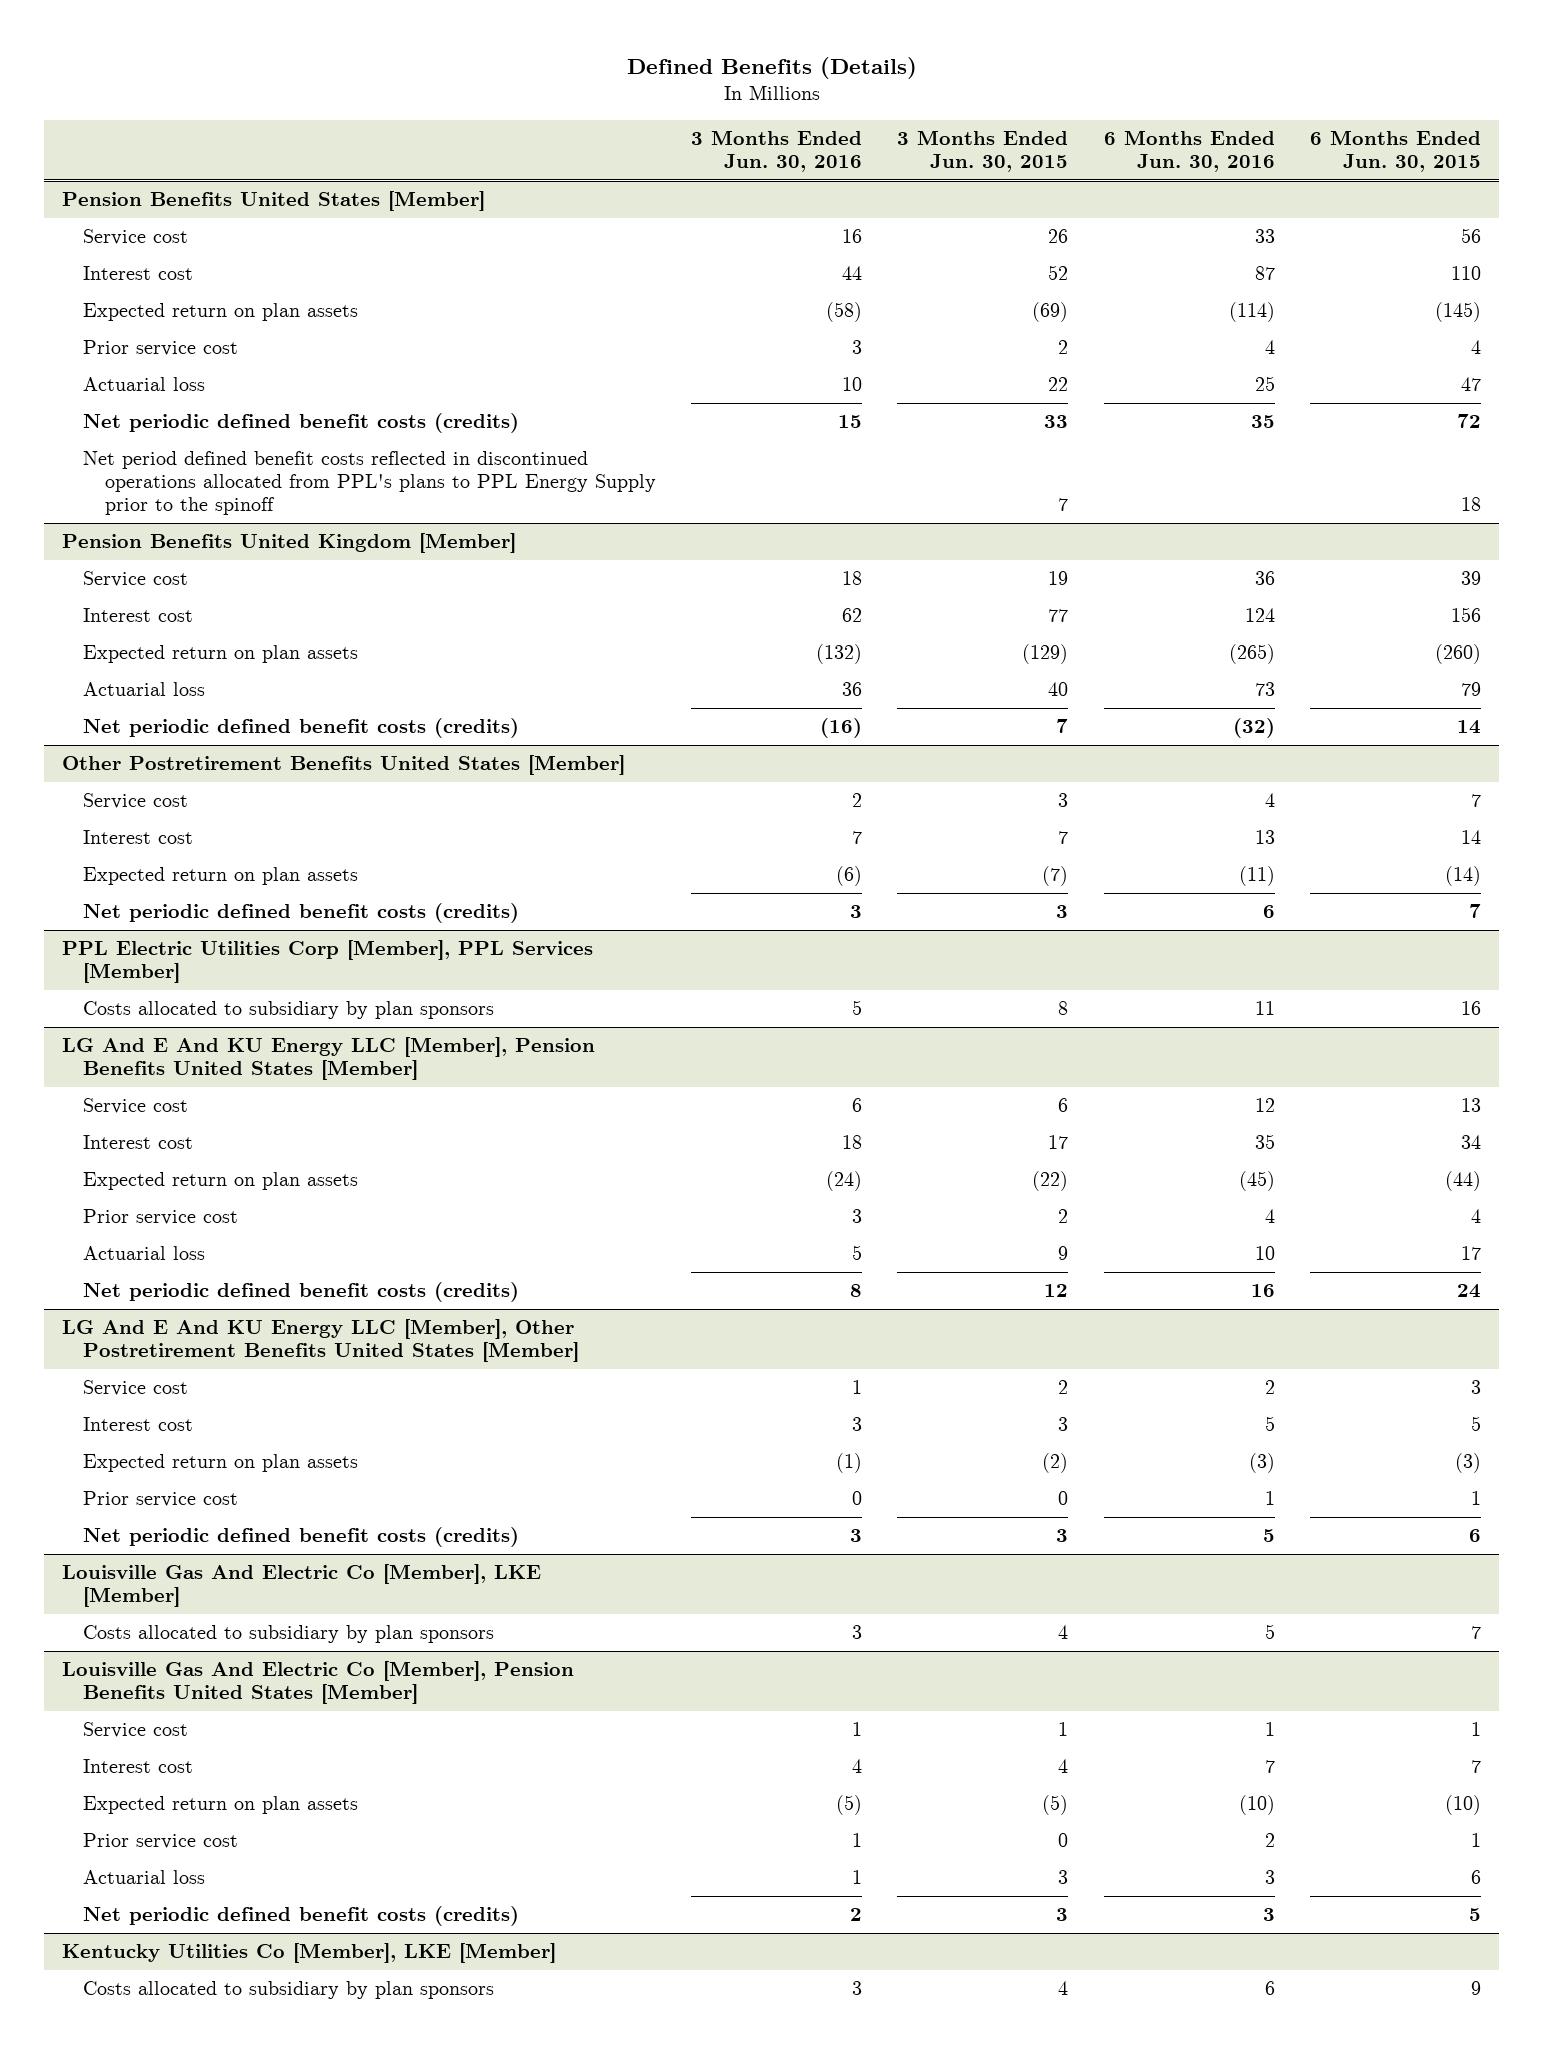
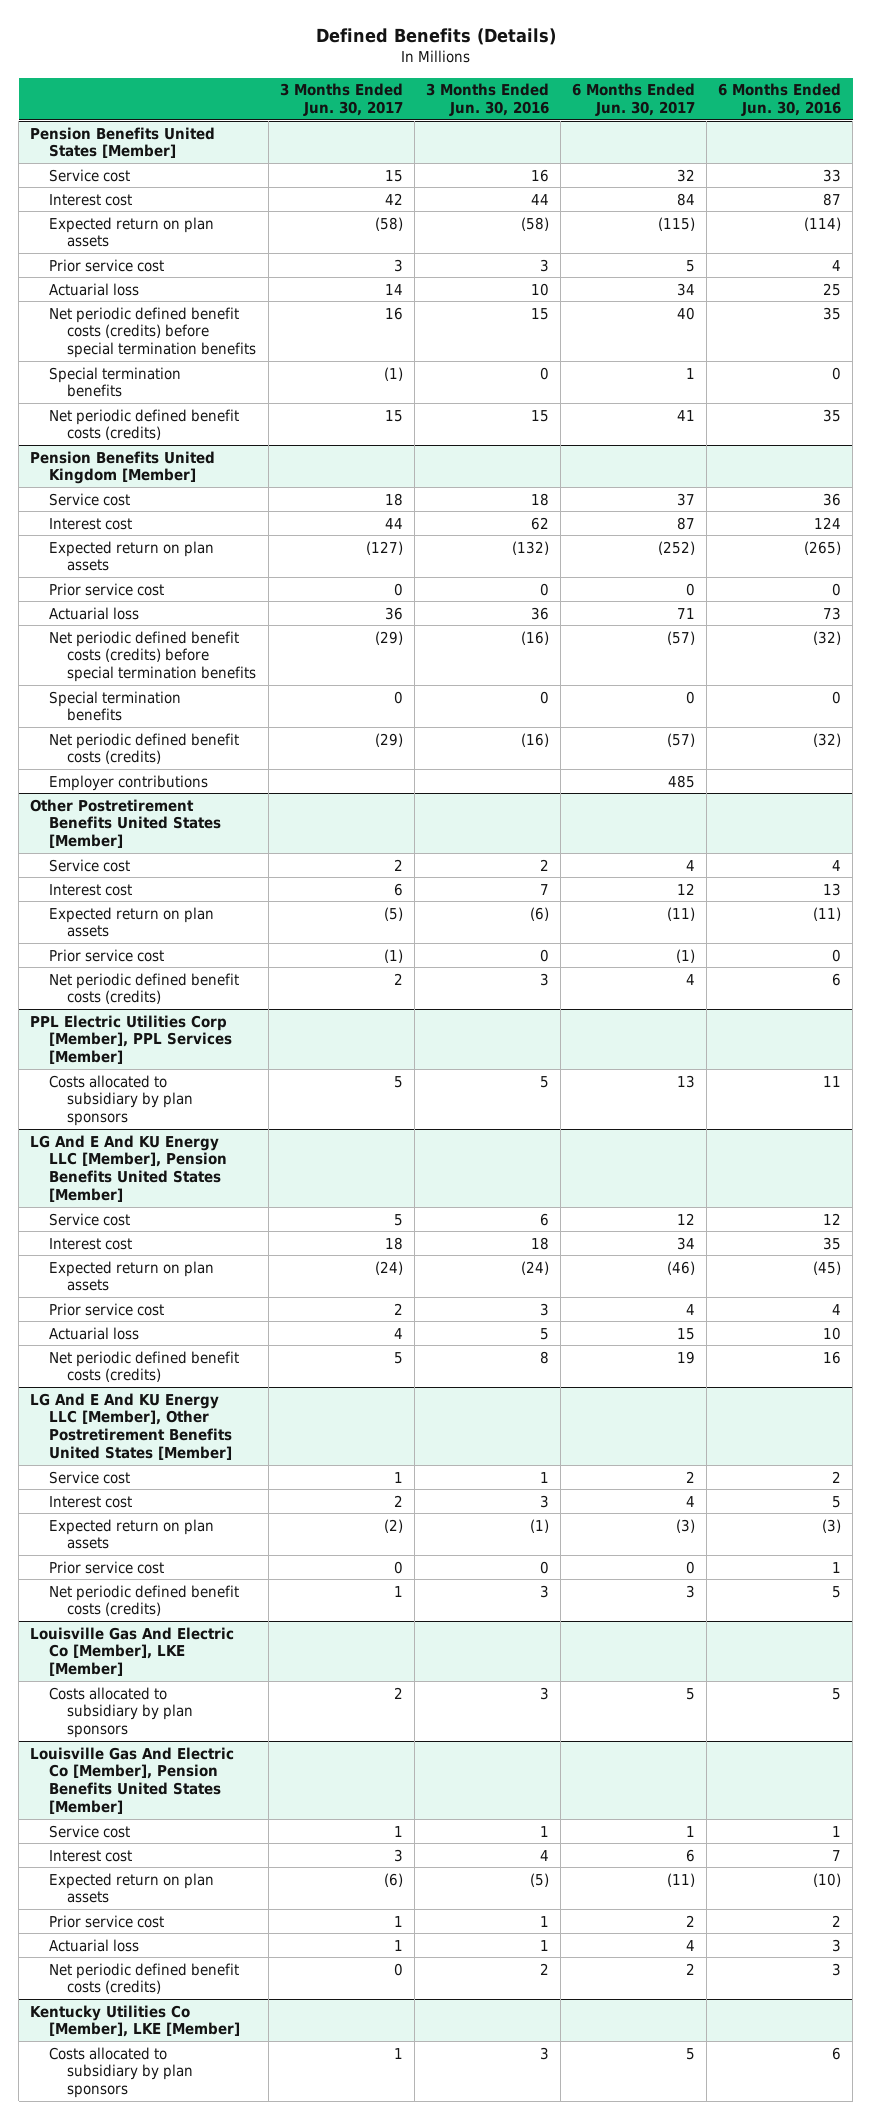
[897,129,1069,172] 3 Months Ended Jun. 30, 2015 -> none
[1310,129,1482,172] 6 Months Ended Jun. 30, 2015 -> none
none -> [279,83,403,117] 3 Months Ended Jun. 30, 2017
none -> [572,83,696,117] 6 Months Ended Jun. 30, 2017
none -> [48,306,257,359] Net periodic defined benefit costs (credits) before special termination benefits
none -> [48,366,181,398] Special termination benefits
[83,450,656,516] Net period defined benefit costs reflected in discontinued operations allocated from PPL's plans to PPL Energy Supply prior to the spinoff -> none
none -> [48,582,164,596] Prior service cost
none -> [48,630,257,683] Net periodic defined benefit costs (credits) before special termination benefits
none -> [48,690,181,722] Special termination benefits
none -> [48,774,208,791] Employer contributions
none -> [48,948,164,962] Prior service cost

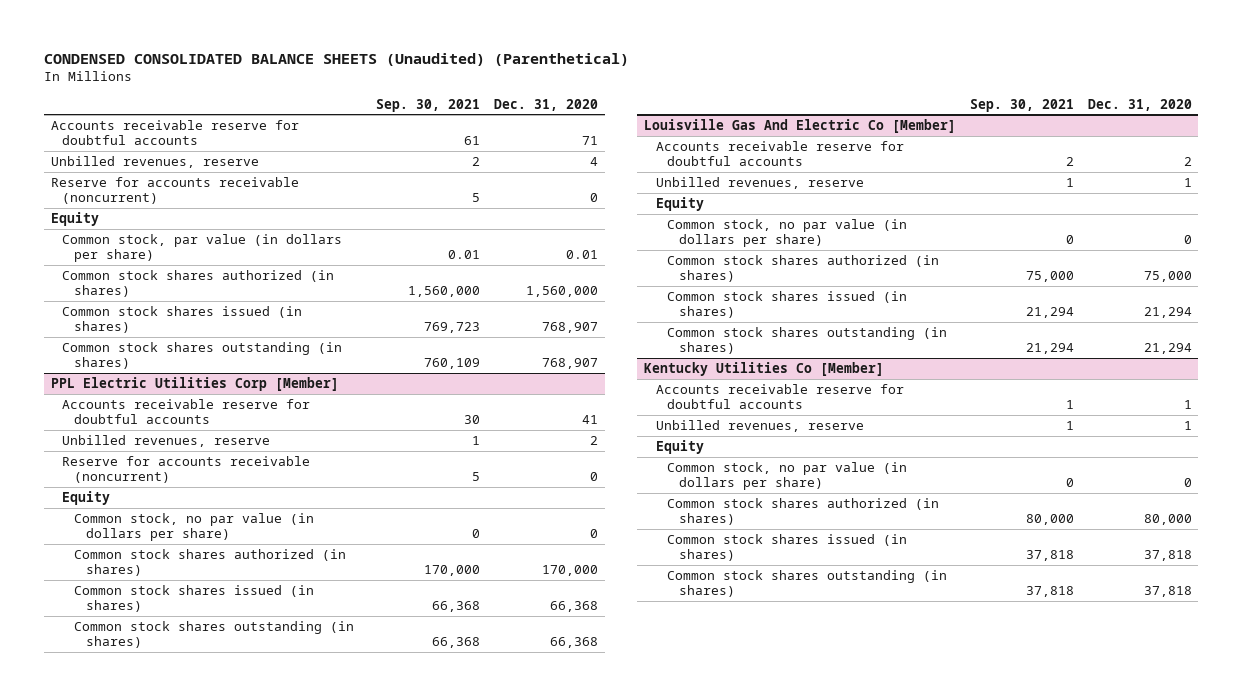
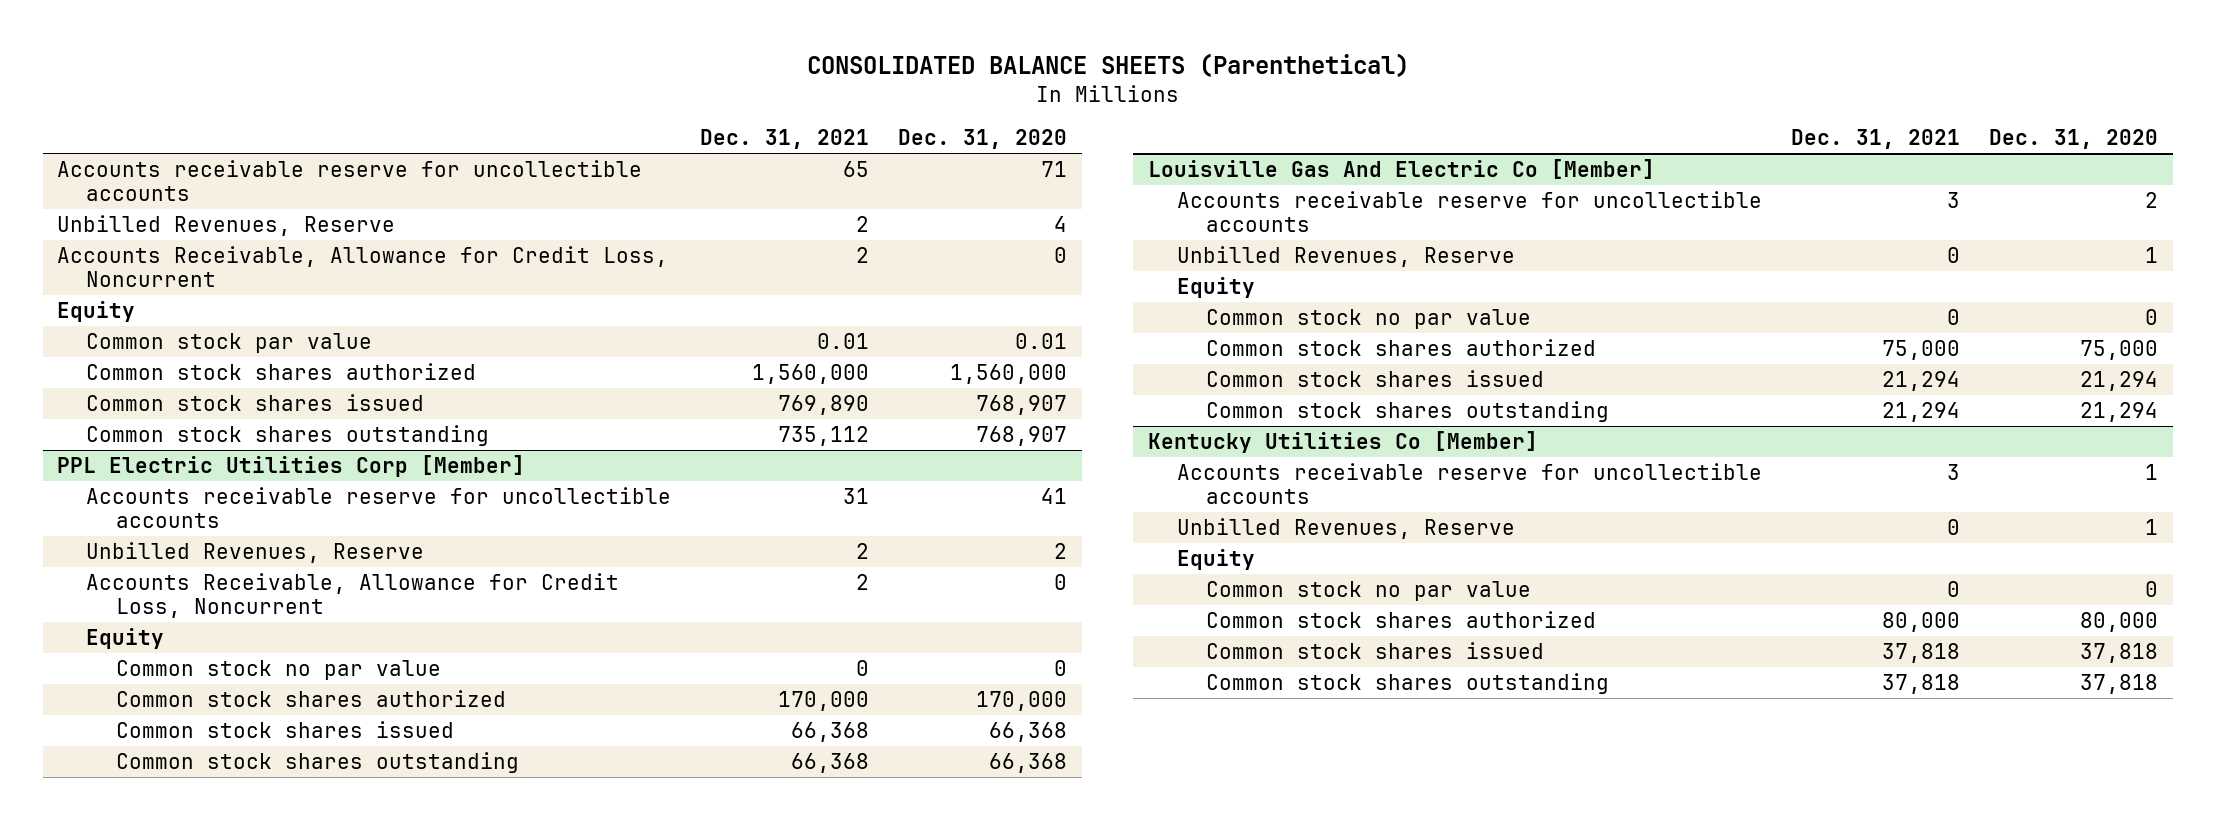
[43,52,629,66] CONDENSED CONSOLIDATED BALANCE SHEETS (Unaudited) (Parenthetical) -> [806,53,1409,78] CONSOLIDATED BALANCE SHEETS (Parenthetical)
[376,98,481,112] Sep. 30, 2021 -> none
none -> [700,129,870,150] Dec. 31, 2021
[50,119,299,146] Accounts receivable reserve for doubtful accounts -> [57,159,643,201] Accounts receivable reserve for uncollectible accounts
[50,155,259,168] Unbilled revenues, reserve -> [57,214,396,236] Unbilled Revenues, Reserve
[50,176,299,205] Reserve for accounts receivable (noncurrent) -> [57,245,669,287] Accounts Receivable, Allowance for Credit Loss, Noncurrent
[62,233,343,263] Common stock, par value (in dollars per share) -> [86,332,373,353] Common stock par value
[62,269,335,298] Common stock shares authorized (in shares) -> [86,362,477,380] Common stock shares authorized
[62,305,303,334] Common stock shares issued (in shares) -> [86,393,425,411] Common stock shares issued
[62,341,343,370] Common stock shares outstanding (in shares) -> [86,424,490,446] Common stock shares outstanding
[62,398,311,425] Accounts receivable reserve for doubtful accounts -> [86,486,672,528] Accounts receivable reserve for uncollectible accounts
[62,434,271,447] Unbilled revenues, reserve -> [86,541,425,563] Unbilled Revenues, Reserve
[62,455,311,484] Reserve for accounts receivable (noncurrent) -> [86,572,620,618] Accounts Receivable, Allowance for Credit Loss, Noncurrent
[73,512,314,542] Common stock, no par value (in dollars per share) -> [115,659,441,680] Common stock no par value
[73,548,346,577] Common stock shares authorized (in shares) -> [115,689,506,707] Common stock shares authorized
[73,584,314,613] Common stock shares issued (in shares) -> [115,720,454,738] Common stock shares issued
[73,620,354,649] Common stock shares outstanding (in shares) -> [115,751,519,773] Common stock shares outstanding
[655,140,904,167] Accounts receivable reserve for doubtful accounts -> [1176,190,1762,232] Accounts receivable reserve for uncollectible accounts
[655,176,864,189] Unbilled revenues, reserve -> [1176,245,1515,267] Unbilled Revenues, Reserve
[667,218,908,248] Common stock, no par value (in dollars per share) -> [1206,308,1532,329] Common stock no par value
[667,254,940,283] Common stock shares authorized (in shares) -> [1206,338,1597,356] Common stock shares authorized
[667,290,908,319] Common stock shares issued (in shares) -> [1206,369,1545,387] Common stock shares issued
[667,326,948,355] Common stock shares outstanding (in shares) -> [1206,400,1610,422] Common stock shares outstanding
[655,383,904,410] Accounts receivable reserve for doubtful accounts -> [1176,462,1762,504] Accounts receivable reserve for uncollectible accounts
[655,419,864,432] Unbilled revenues, reserve -> [1176,517,1515,539] Unbilled Revenues, Reserve
[667,461,908,491] Common stock, no par value (in dollars per share) -> [1206,580,1532,601] Common stock no par value
[667,497,940,526] Common stock shares authorized (in shares) -> [1206,610,1597,628] Common stock shares authorized
[667,533,908,562] Common stock shares issued (in shares) -> [1206,641,1545,659] Common stock shares issued
[667,569,948,598] Common stock shares outstanding (in shares) -> [1206,672,1610,694] Common stock shares outstanding

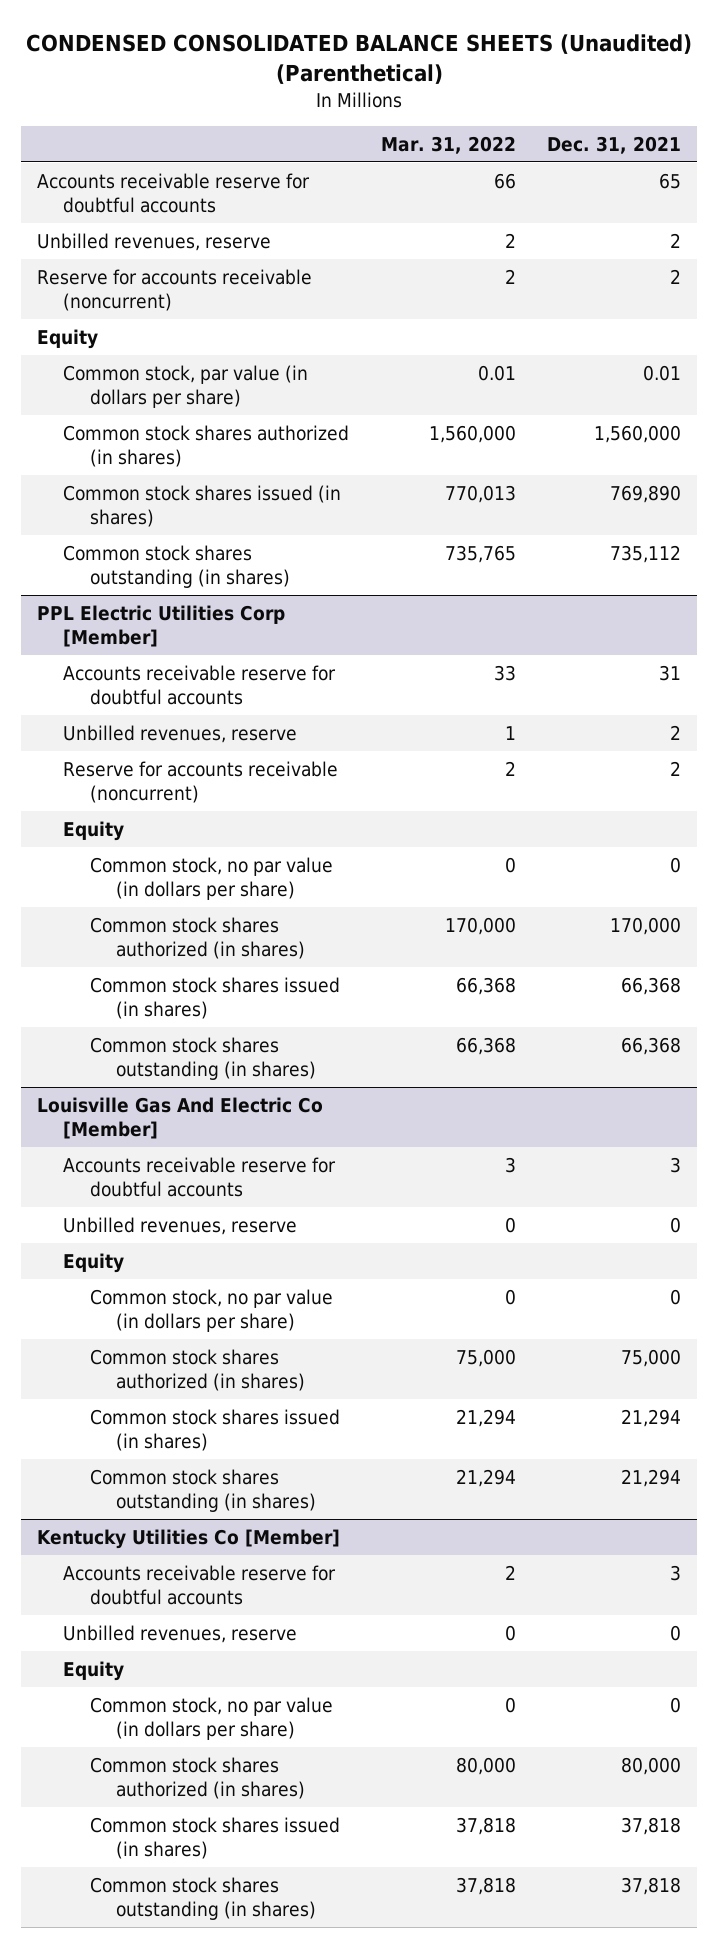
[806,53,1409,78] CONSOLIDATED BALANCE SHEETS (Parenthetical) -> [26,33,693,84] CONDENSED CONSOLIDATED BALANCE SHEETS (Unaudited) (Parenthetical)
[898,129,1068,150] Dec. 31, 2020 -> none
none -> [380,135,516,154] Mar. 31, 2022
[57,159,643,201] Accounts receivable reserve for uncollectible accounts -> [36,173,310,213] Accounts receivable reserve for doubtful accounts
[57,214,396,236] Unbilled Revenues, Reserve -> [36,233,271,252] Unbilled revenues, reserve
[57,245,669,287] Accounts Receivable, Allowance for Credit Loss, Noncurrent -> [36,269,312,311] Reserve for accounts receivable (noncurrent)
[86,332,373,353] Common stock par value -> [63,365,309,408] Common stock, par value (in dollars per share)
[86,362,477,380] Common stock shares authorized -> [63,425,350,467] Common stock shares authorized (in shares)
[86,393,425,411] Common stock shares issued -> [63,485,342,527] Common stock shares issued (in shares)
[86,424,490,446] Common stock shares outstanding -> [63,545,290,588] Common stock shares outstanding (in shares)
[86,486,672,528] Accounts receivable reserve for uncollectible accounts -> [63,665,337,705] Accounts receivable reserve for doubtful accounts
[86,541,425,563] Unbilled Revenues, Reserve -> [63,725,298,744] Unbilled revenues, reserve
[86,572,620,618] Accounts Receivable, Allowance for Credit Loss, Noncurrent -> [63,761,339,803] Reserve for accounts receivable (noncurrent)
[115,659,441,680] Common stock no par value -> [89,857,333,900] Common stock, no par value (in dollars per share)
[115,689,506,707] Common stock shares authorized -> [89,917,306,959] Common stock shares authorized (in shares)
[115,720,454,738] Common stock shares issued -> [89,977,340,1019] Common stock shares issued (in shares)
[115,751,519,773] Common stock shares outstanding -> [89,1037,317,1080] Common stock shares outstanding (in shares)
[1176,190,1762,232] Accounts receivable reserve for uncollectible accounts -> [63,1157,337,1197] Accounts receivable reserve for doubtful accounts
[1176,245,1515,267] Unbilled Revenues, Reserve -> [63,1217,298,1236] Unbilled revenues, reserve
[1206,308,1532,329] Common stock no par value -> [89,1289,333,1332] Common stock, no par value (in dollars per share)
[1206,338,1597,356] Common stock shares authorized -> [89,1349,306,1391] Common stock shares authorized (in shares)
[1206,369,1545,387] Common stock shares issued -> [89,1409,340,1451] Common stock shares issued (in shares)
[1206,400,1610,422] Common stock shares outstanding -> [89,1469,317,1512] Common stock shares outstanding (in shares)
[1176,462,1762,504] Accounts receivable reserve for uncollectible accounts -> [63,1565,337,1605] Accounts receivable reserve for doubtful accounts
[1176,517,1515,539] Unbilled Revenues, Reserve -> [63,1625,298,1644] Unbilled revenues, reserve
[1206,580,1532,601] Common stock no par value -> [89,1697,333,1740] Common stock, no par value (in dollars per share)
[1206,610,1597,628] Common stock shares authorized -> [89,1757,306,1799] Common stock shares authorized (in shares)
[1206,641,1545,659] Common stock shares issued -> [89,1817,340,1859] Common stock shares issued (in shares)
[1206,672,1610,694] Common stock shares outstanding -> [89,1877,317,1920] Common stock shares outstanding (in shares)

